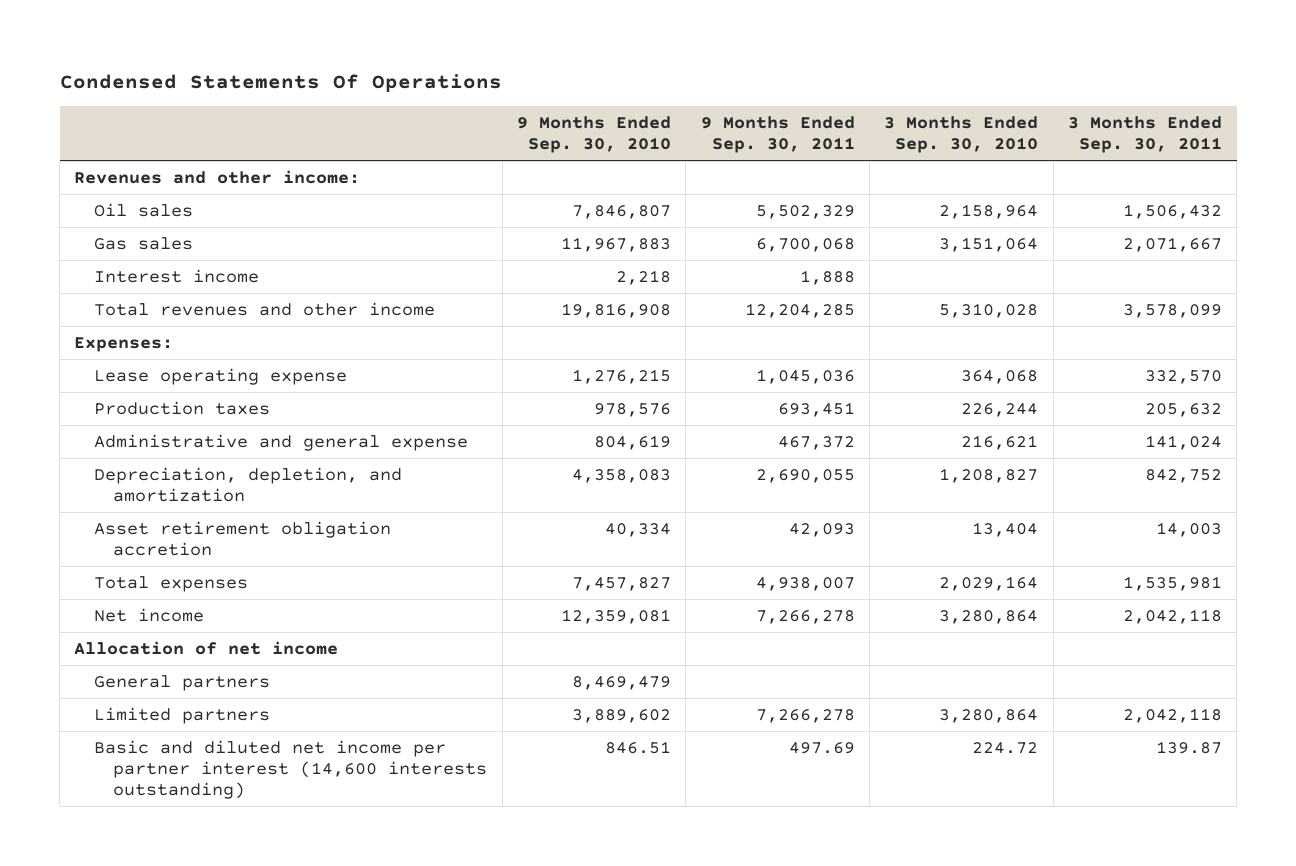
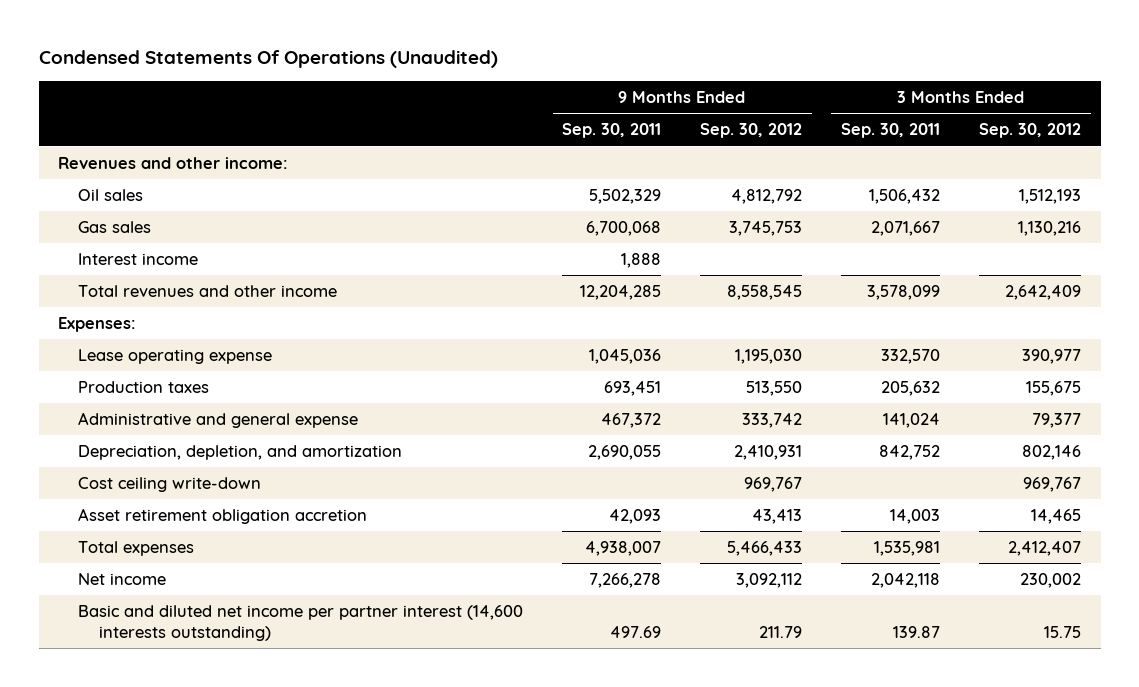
[59,74,502,93] Condensed Statements Of Operations -> [38,50,498,69] Condensed Statements Of Operations (Unaudited)
[516,116,671,154] 9 Months Ended Sep. 30, 2010 -> none
[884,116,1039,154] 3 Months Ended Sep. 30, 2010 -> none
none -> [700,123,803,139] Sep. 30, 2012
none -> [979,123,1082,139] Sep. 30, 2012
none -> [78,477,262,493] Cost ceiling write-down
[74,640,339,655] Allocation of net income -> none
[93,674,270,691] General partners -> none
[93,706,270,724] Limited partners -> none

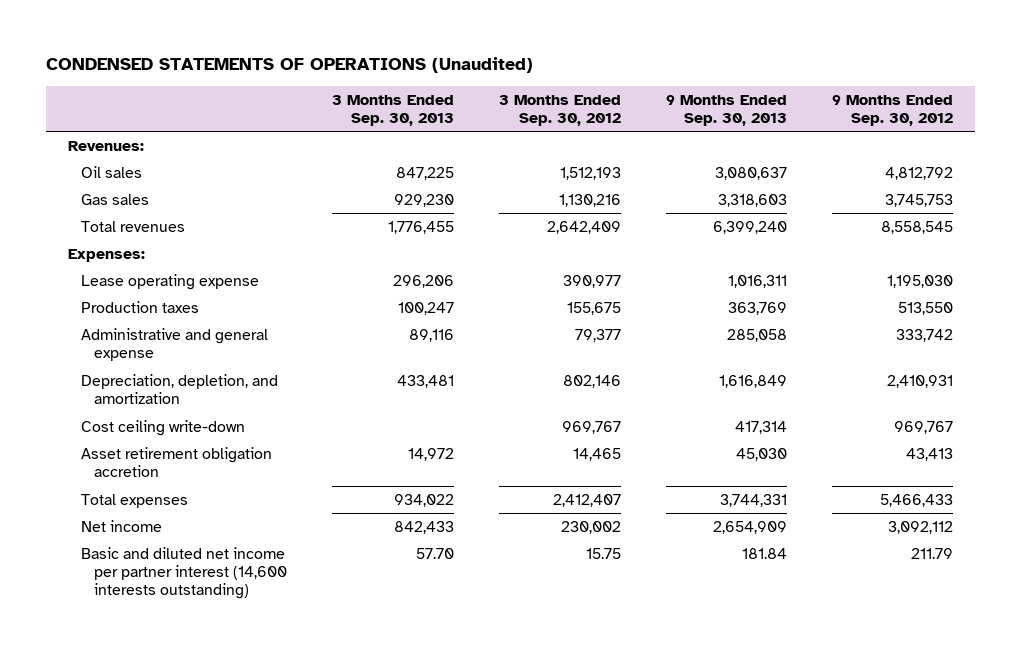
[38,50,498,69] Condensed Statements Of Operations (Unaudited) -> [45,57,533,74] CONDENSED STATEMENTS OF OPERATIONS (Unaudited)
[562,123,662,139] Sep. 30, 2011 -> none
[841,123,941,139] Sep. 30, 2011 -> none
none -> [331,94,454,127] 3 Months Ended Sep. 30, 2013
none -> [665,94,787,127] 9 Months Ended Sep. 30, 2013
[58,157,289,170] Revenues and other income: -> [68,140,145,151] Revenues:
[78,253,199,266] Interest income -> none
[78,285,338,298] Total revenues and other income -> [81,220,186,232] Total revenues

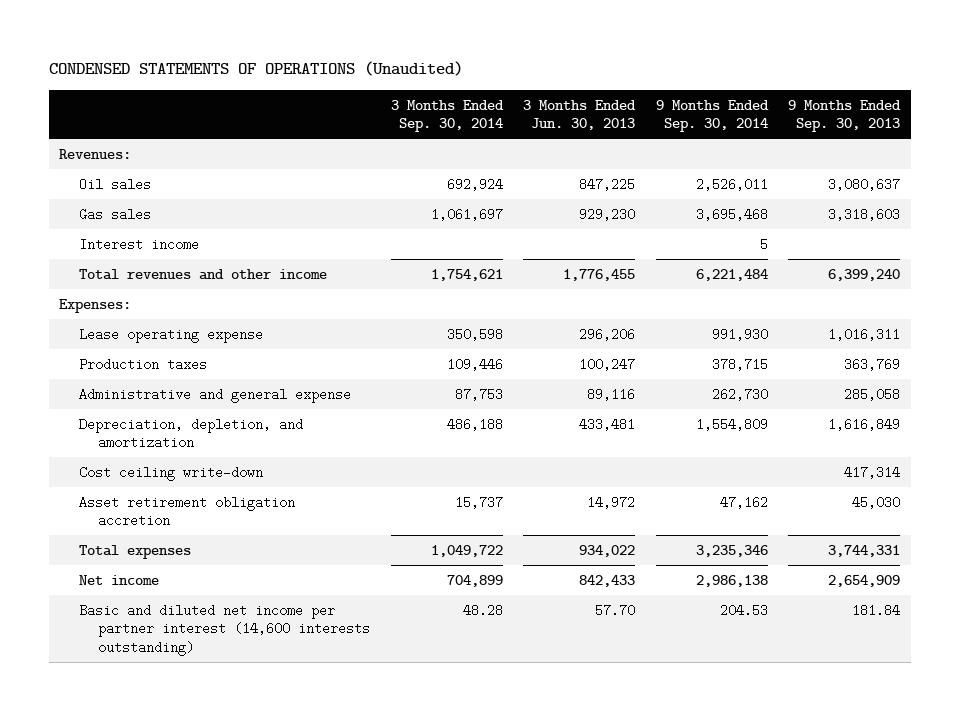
[331,94,454,127] 3 Months Ended Sep. 30, 2013 -> none
[498,94,621,127] 3 Months Ended Sep. 30, 2012 -> none
[831,94,953,127] 9 Months Ended Sep. 30, 2012 -> none
none -> [390,99,504,132] 3 Months Ended Sep. 30, 2014
none -> [523,99,637,130] 3 Months Ended Jun. 30, 2013
none -> [655,99,769,132] 9 Months Ended Sep. 30, 2014
none -> [78,237,199,251] Interest income
[81,220,186,232] Total revenues -> [78,268,327,280] Total revenues and other income

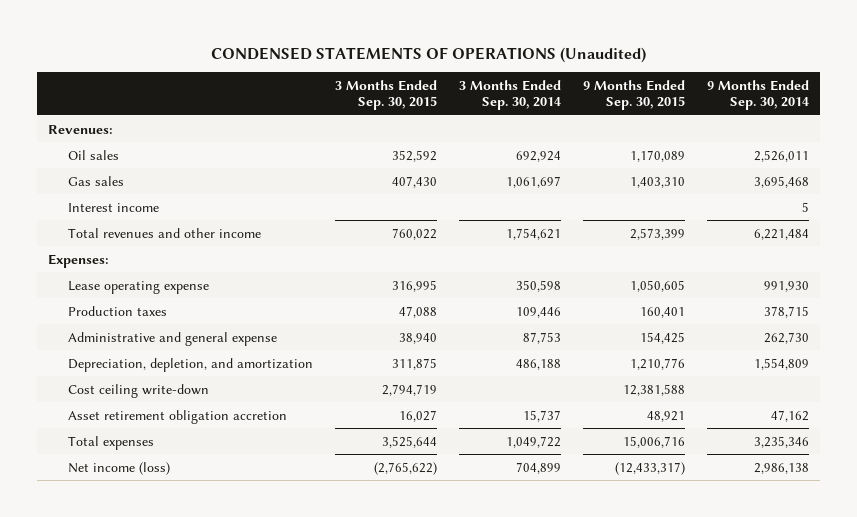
[523,99,637,130] 3 Months Ended Jun. 30, 2013 -> none
[788,99,902,132] 9 Months Ended Sep. 30, 2013 -> none
none -> [335,80,438,111] 3 Months Ended Sep. 30, 2015
none -> [583,80,686,111] 9 Months Ended Sep. 30, 2015
[78,603,370,656] Basic and diluted net income per partner interest (14,600 interests outstanding) -> none
[78,574,159,585] Net income -> [67,461,170,475] Net income (loss)

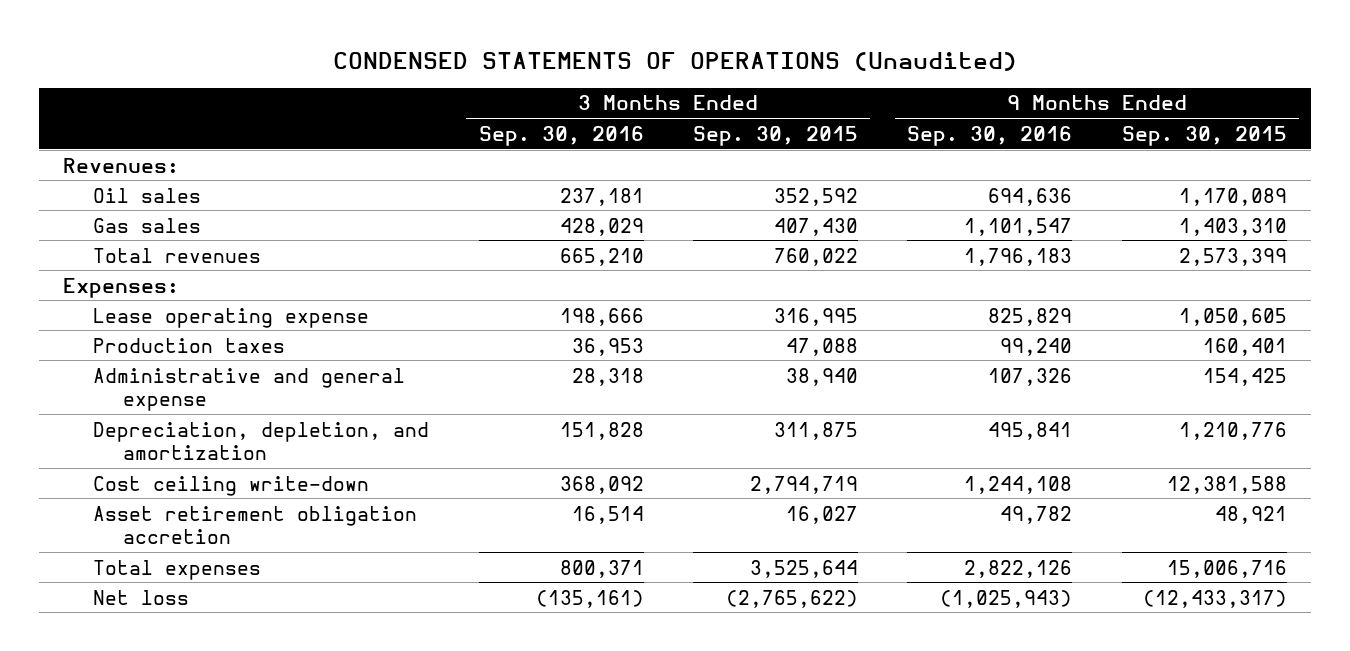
[459,80,562,111] 3 Months Ended Sep. 30, 2014 -> none
[707,80,810,111] 9 Months Ended Sep. 30, 2014 -> none
none -> [478,125,644,146] Sep. 30, 2016
none -> [907,125,1073,146] Sep. 30, 2016
[67,202,159,212] Interest income -> none
[67,227,261,238] Total revenues and other income -> [93,247,262,263] Total revenues
[67,461,170,475] Net income (loss) -> [93,589,190,605] Net loss

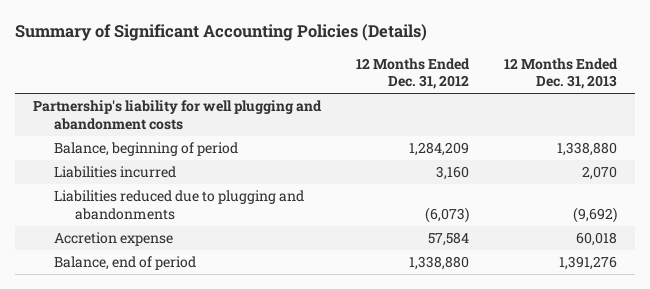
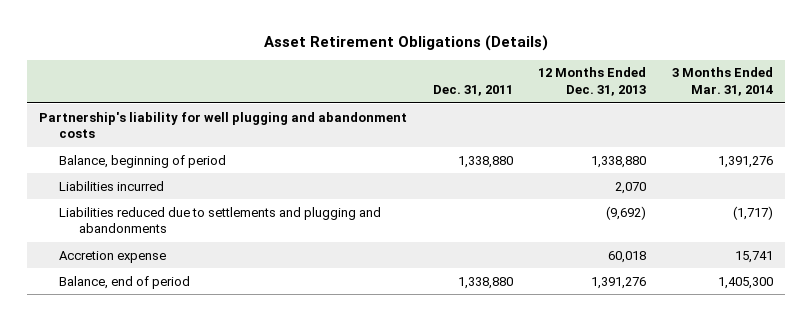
[15,24,428,42] Summary of Significant Accounting Policies (Details) -> [263,34,548,51] Asset Retirement Obligations (Details)
[355,57,470,90] 12 Months Ended Dec. 31, 2012 -> none
none -> [432,85,513,97] Dec. 31, 2011
none -> [671,67,773,97] 3 Months Ended Mar. 31, 2014
[53,190,304,220] Liabilities reduced due to plugging and abandonments -> [59,206,382,234] Liabilities reduced due to settlements and plugging and abandonments

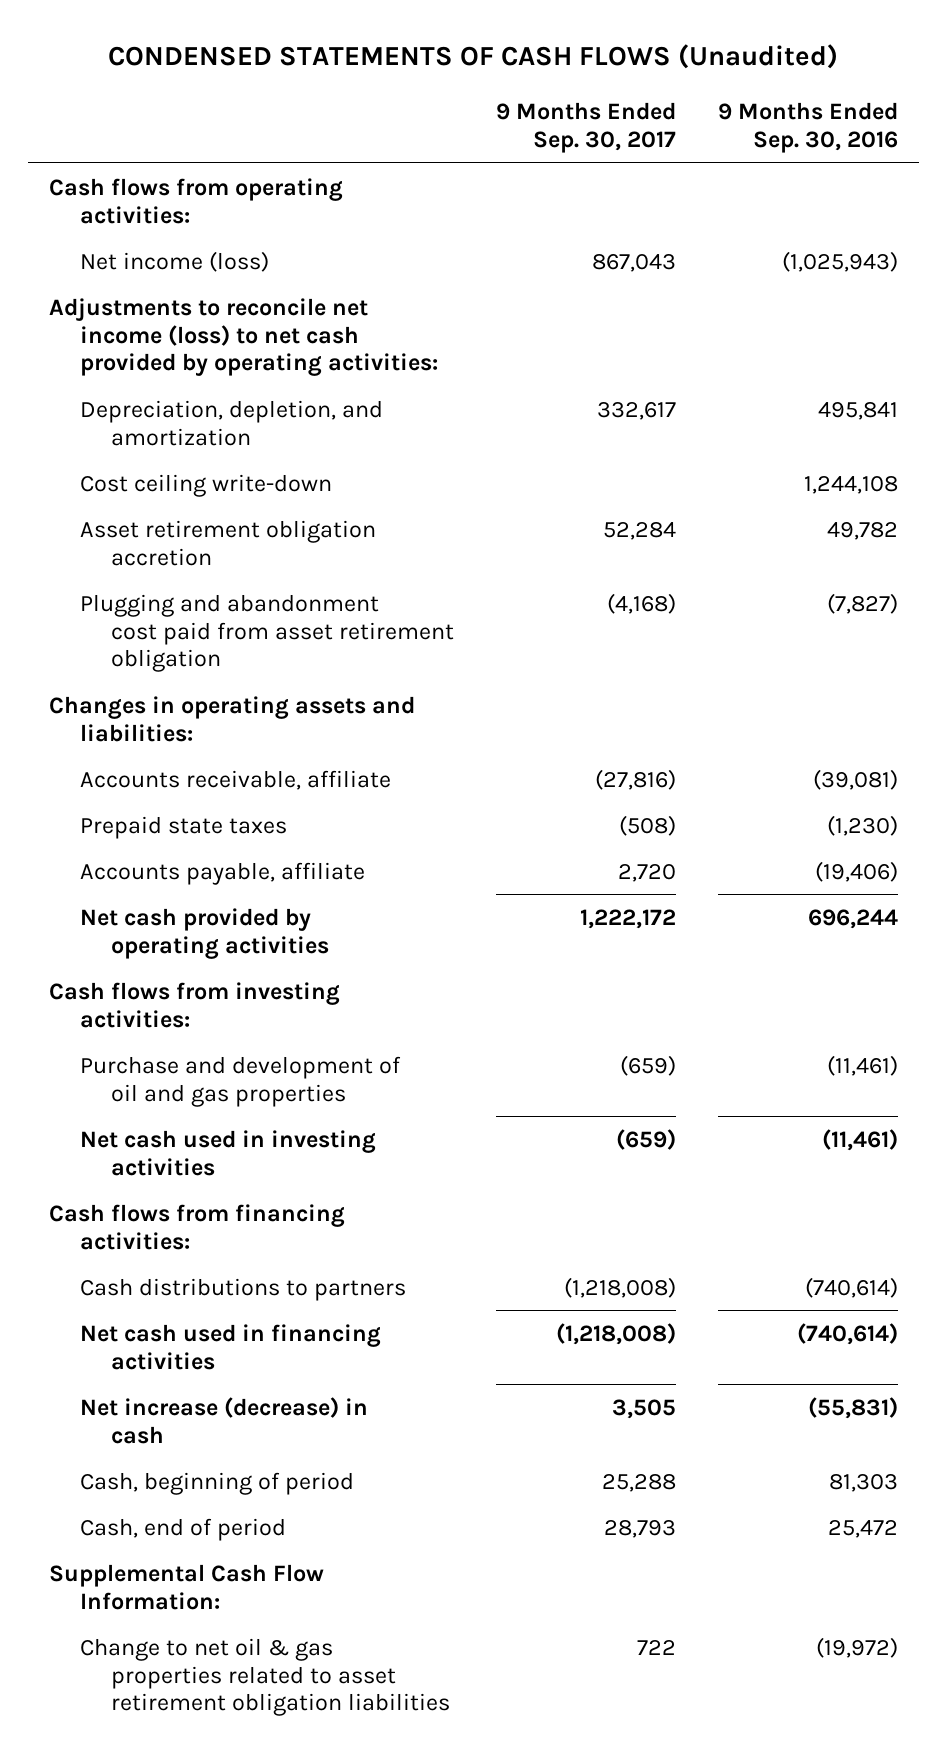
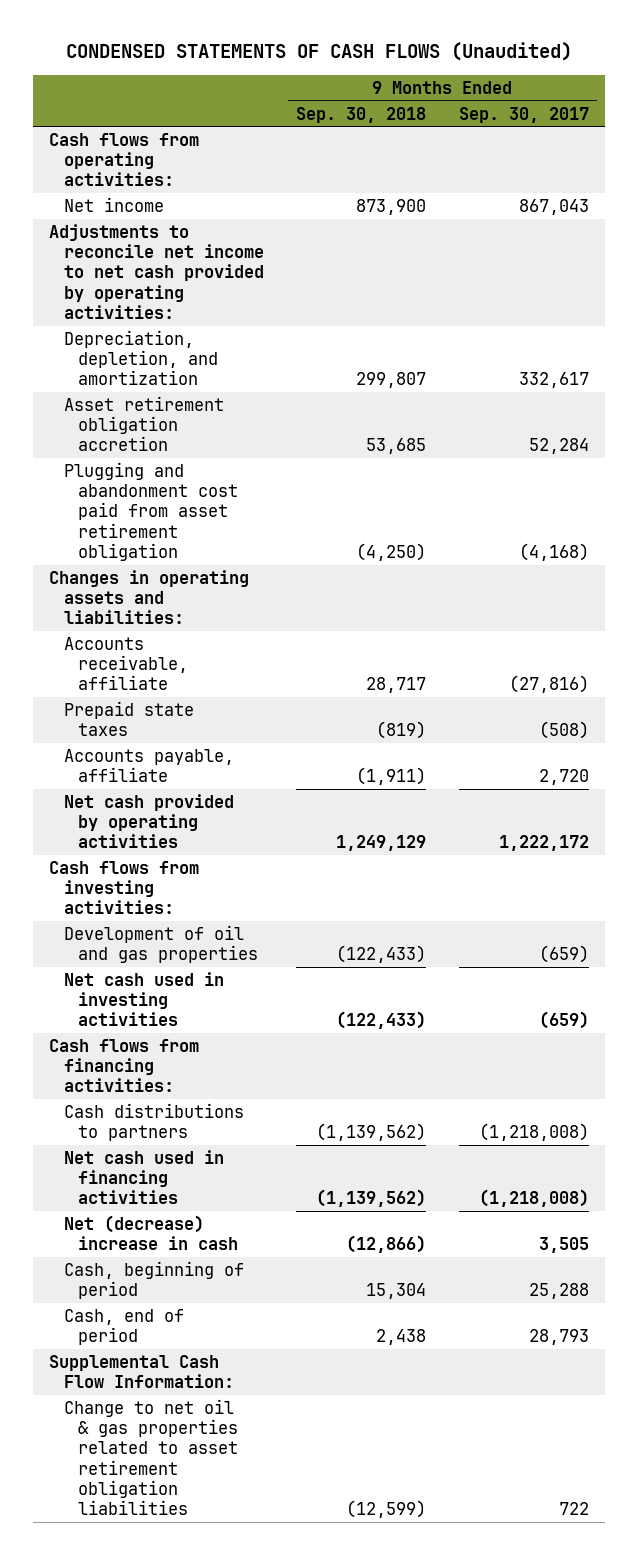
[717,102,898,154] 9 Months Ended Sep. 30, 2016 -> none
none -> [296,106,427,123] Sep. 30, 2018
[80,250,270,272] Net income (loss) -> [63,196,164,212] Net income
[48,297,439,377] Adjustments to reconcile net income (loss) to net cash provided by operating activities: -> [48,223,264,319] Adjustments to reconcile net income to net cash provided by operating activities:
[80,473,333,497] Cost ceiling write-down -> none
[80,1055,402,1107] Purchase and development of oil and gas properties -> [63,924,259,964] Development of oil and gas properties
[80,1396,369,1444] Net increase (decrease) in cash -> [63,1214,239,1251] Net (decrease) increase in cash

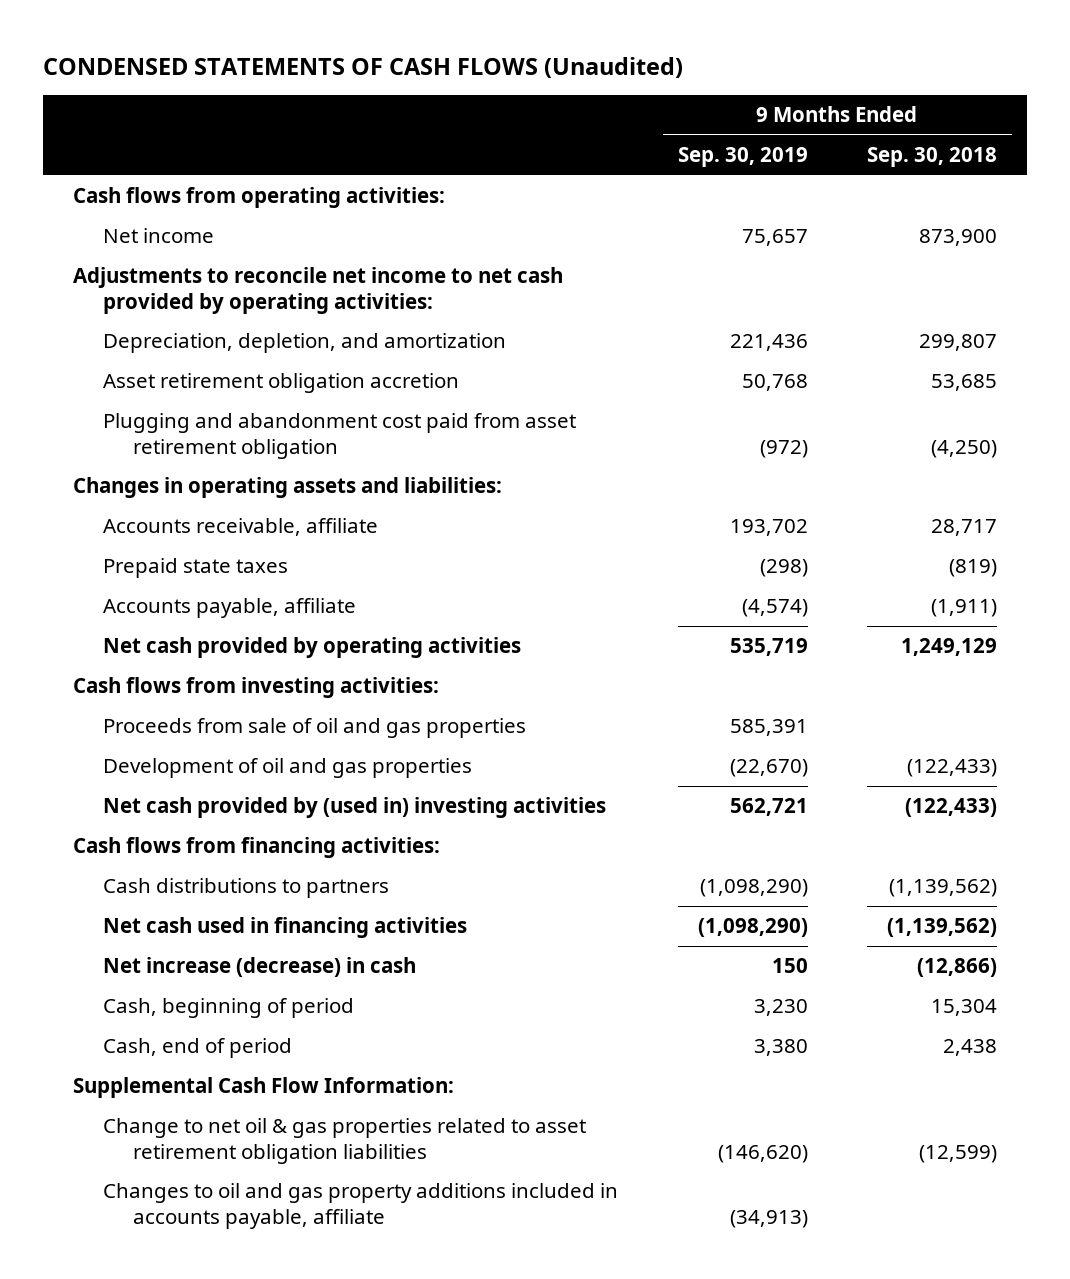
[458,106,589,123] Sep. 30, 2017 -> none
none -> [677,147,808,168] Sep. 30, 2019
none -> [103,718,527,739] Proceeds from sale of oil and gas properties
[63,971,224,1027] Net cash used in investing activities -> [103,797,607,819] Net cash provided by (used in) investing activities
[63,1214,239,1251] Net (decrease) increase in cash -> [103,957,417,978] Net increase (decrease) in cash
none -> [103,1183,619,1229] Changes to oil and gas property additions included in accounts payable, affiliate

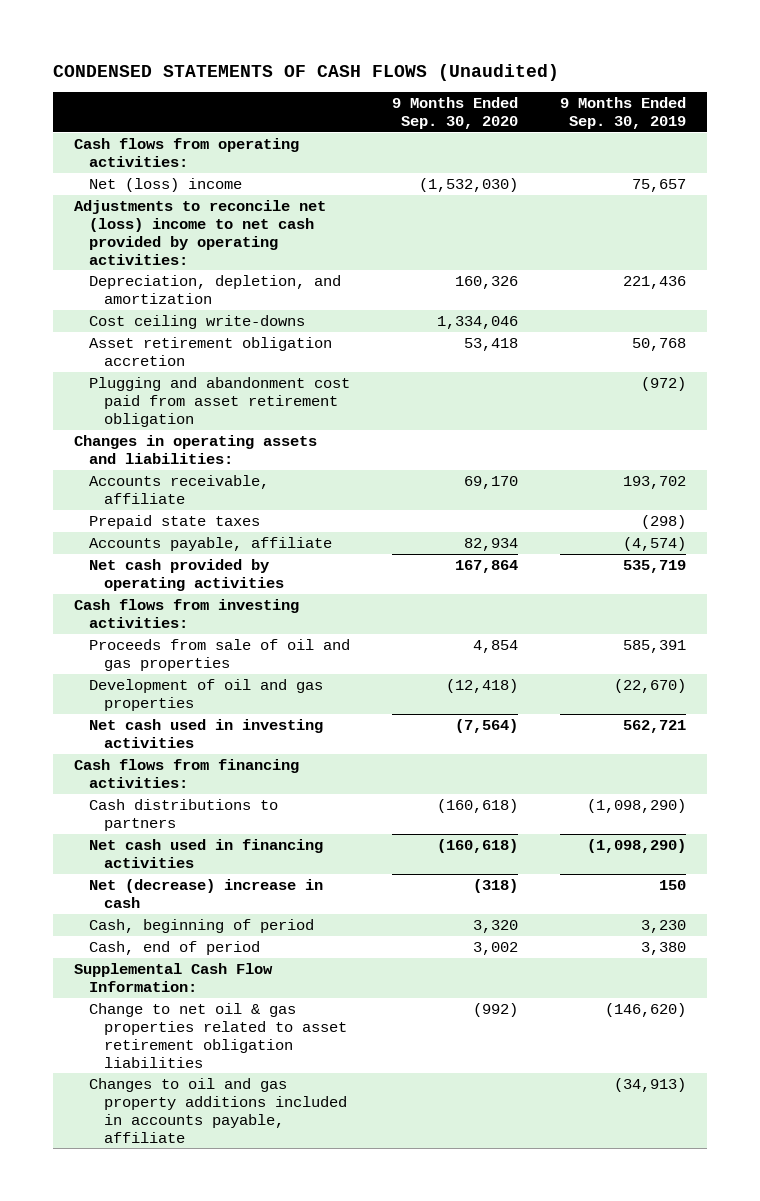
[867,147,998,168] Sep. 30, 2018 -> none
none -> [392,97,519,130] 9 Months Ended Sep. 30, 2020
[103,228,215,244] Net income -> [88,178,242,193] Net (loss) income
[73,267,564,314] Adjustments to reconcile net income to net cash provided by operating activities: -> [73,200,326,265] Adjustments to reconcile net (loss) income to net cash provided by operating activities:
none -> [88,315,305,330] Cost ceiling write-downs
[103,797,607,819] Net cash provided by (used in) investing activities -> [88,719,323,748] Net cash used in investing activities
[103,957,417,978] Net increase (decrease) in cash -> [88,879,323,908] Net (decrease) increase in cash

